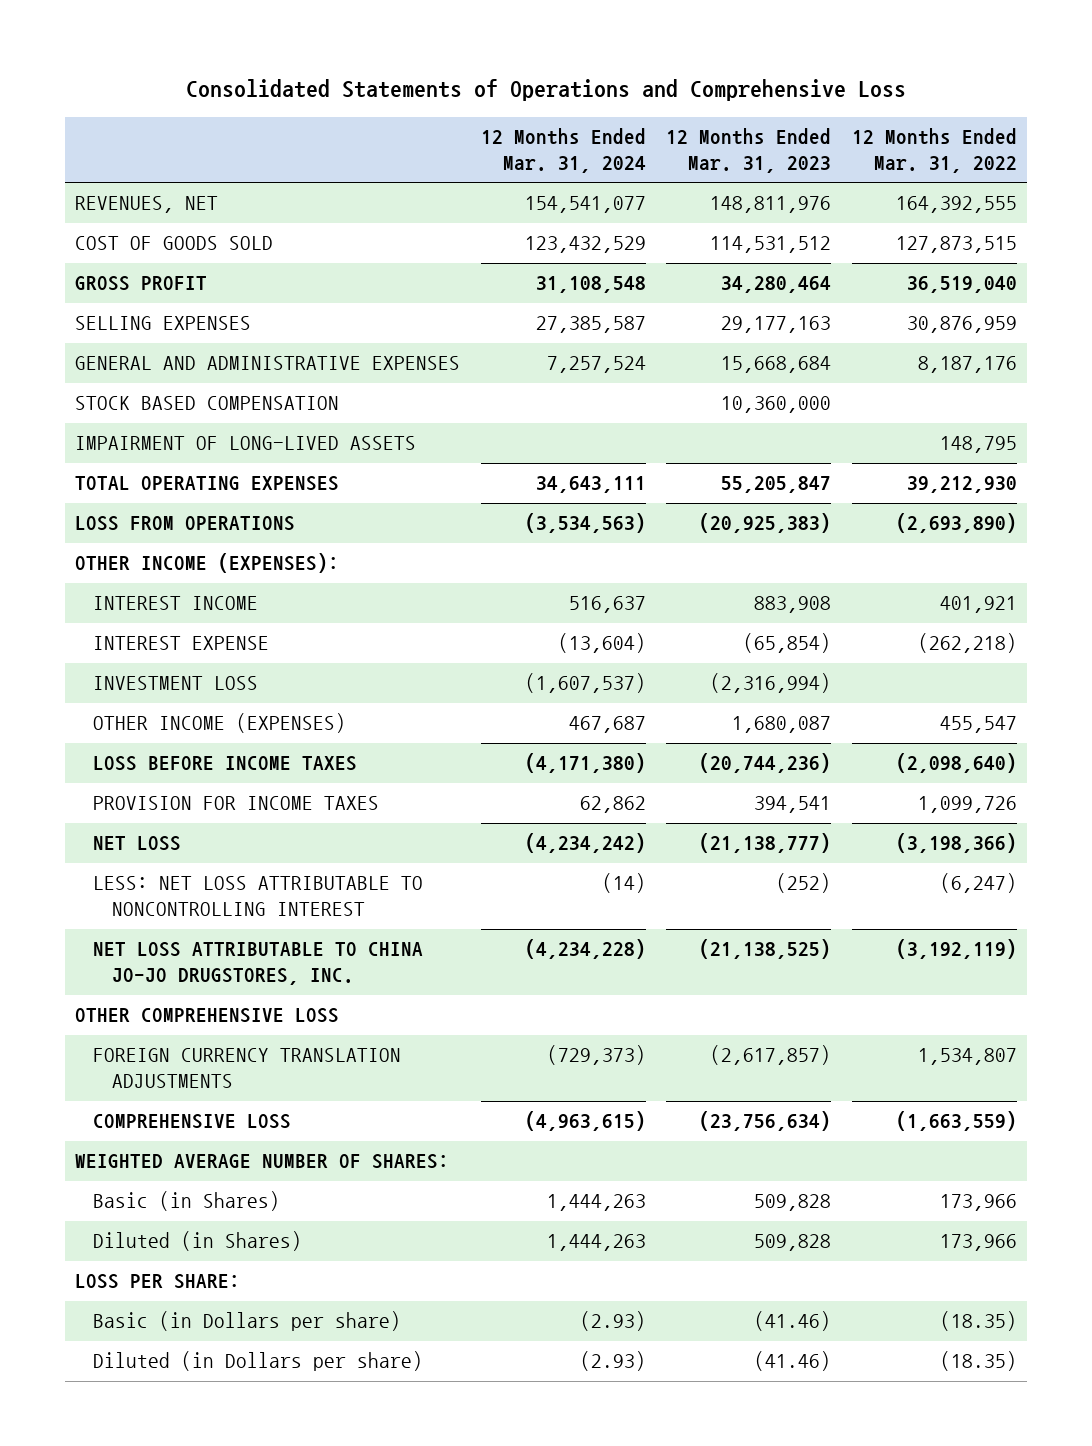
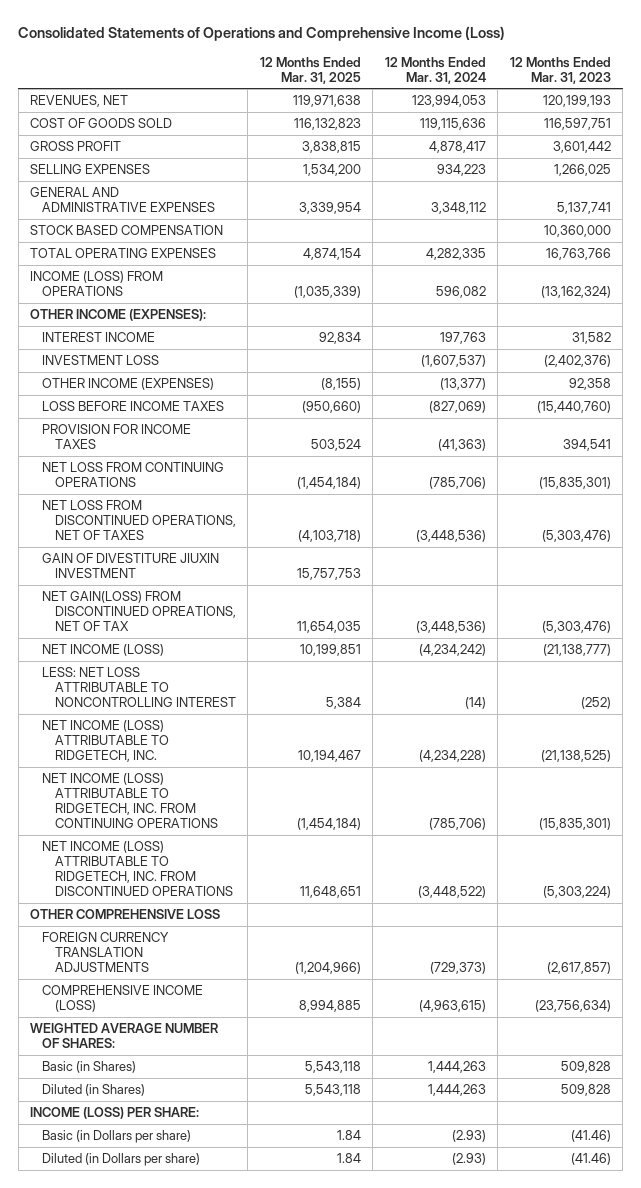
[185,79,906,102] Consolidated Statements of Operations and Comprehensive Loss -> [18,25,506,41] Consolidated Statements of Operations and Comprehensive Income (Loss)
[851,128,1017,173] 12 Months Ended Mar. 31, 2022 -> none
none -> [259,56,361,84] 12 Months Ended Mar. 31, 2025
[524,196,646,214] 154,541,077 -> [411,95,486,108] 123,994,053
[710,196,832,214] 148,811,976 -> [542,95,611,108] 120,199,193
[524,236,646,254] 123,432,529 -> [419,118,486,131] 119,115,636
[710,236,832,254] 114,531,512 -> [543,118,611,131] 116,597,751
[535,276,646,294] 31,108,548 -> [428,141,486,154] 4,878,417
[721,276,832,294] 34,280,464 -> [552,141,611,154] 3,601,442
[535,316,646,334] 27,385,587 -> [436,164,486,177] 934,223
[721,316,832,334] 29,177,163 -> [553,164,611,177] 1,266,025
[546,356,646,374] 7,257,524 -> [430,202,486,215] 3,348,112
[721,356,832,374] 15,668,684 -> [556,202,611,215] 5,137,741
[74,436,416,451] IMPAIRMENT OF LONG-LIVED ASSETS -> none
[535,476,646,494] 34,643,111 -> [425,248,486,261] 4,282,335
[721,476,832,494] 55,205,847 -> [545,248,611,261] 16,763,766
[74,516,295,532] LOSS FROM OPERATIONS -> [30,271,164,297] INCOME (LOSS) FROM OPERATIONS
[524,513,646,534] (3,534,563) -> [435,286,486,299] 596,082
[699,513,832,534] (20,925,383) -> [540,286,611,299] (13,162,324)
[93,636,270,651] INTEREST EXPENSE -> none
[568,596,646,614] 516,637 -> [439,332,486,345] 197,763
[754,596,832,614] 883,908 -> [571,332,611,345] 31,582
[710,673,832,694] (2,316,994) -> [543,355,611,368] (2,402,376)
[568,716,646,734] 467,687 -> [439,378,486,391] (13,377)
[732,716,832,734] 1,680,087 -> [568,378,611,391] 92,358
[524,753,646,774] (4,171,380) -> [428,401,486,414] (827,069)
[699,753,832,774] (20,744,236) -> [536,401,611,414] (15,440,760)
[579,796,646,814] 62,862 -> [437,439,486,452] (41,363)
none -> [42,462,225,488] NET LOSS FROM CONTINUING OPERATIONS
none -> [42,500,236,540] NET LOSS FROM DISCONTINUED OPERATIONS, NET OF TAXES
none -> [42,553,220,579] GAIN OF DIVESTITURE JIUXIN INVESTMENT
none -> [42,591,236,631] NET GAIN(LOSS) FROM DISCONTINUED OPREATIONS, NET OF TAX
[93,836,182,852] NET LOSS -> [42,644,165,657] NET INCOME (LOSS)
[93,942,424,986] NET LOSS ATTRIBUTABLE TO CHINA JO-JO DRUGSTORES, INC. -> [42,720,169,762] NET INCOME (LOSS) ATTRIBUTABLE TO RIDGETECH, INC.
none -> [42,773,218,828] NET INCOME (LOSS) ATTRIBUTABLE TO RIDGETECH, INC. FROM CONTINUING OPERATIONS
none -> [42,841,233,896] NET INCOME (LOSS) ATTRIBUTABLE TO RIDGETECH, INC. FROM DISCONTINUED OPERATIONS
[93,1114,292,1130] COMPREHENSIVE LOSS -> [42,985,204,1013] COMPREHENSIVE INCOME (LOSS)
[74,1274,240,1290] LOSS PER SHARE: -> [30,1107,200,1120] INCOME (LOSS) PER SHARE:

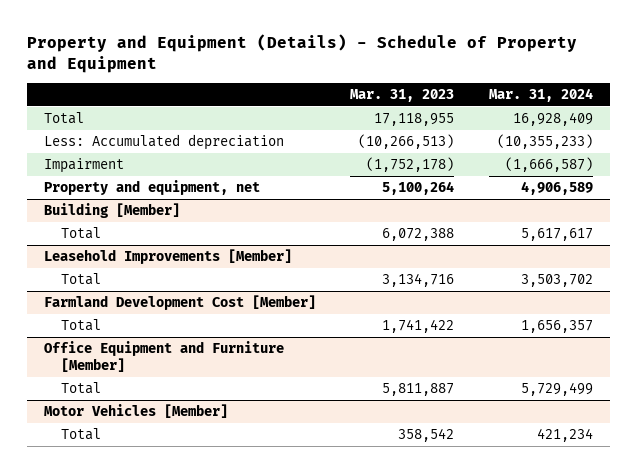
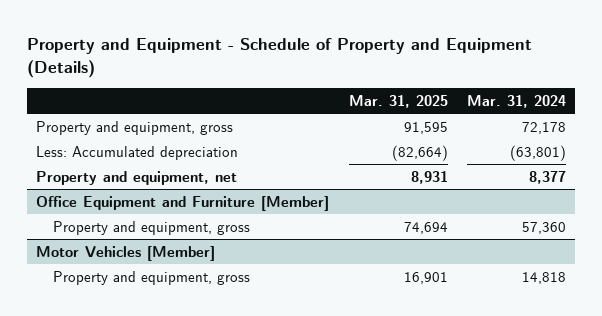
[27,34,578,74] Property and Equipment (Details) - Schedule of Property and Equipment -> [26,37,532,79] Property and Equipment - Schedule of Property and Equipment (Details)
[350,89,455,103] Mar. 31, 2023 -> none
none -> [348,94,448,108] Mar. 31, 2025
[44,112,85,125] Total -> none
[44,158,125,174] Impairment -> none
[44,203,181,219] Building [Member] -> none
[60,227,101,240] Total -> none
[44,249,293,265] Leasehold Improvements [Member] -> none
[60,273,101,286] Total -> none
[44,295,317,311] Farmland Development Cost [Member] -> none
[60,319,101,332] Total -> none
none -> [36,120,234,135] Property and equipment, gross
[496,134,593,150] (10,355,233) -> [509,144,566,161] (63,801)
[520,181,593,196] 4,906,589 -> [528,170,566,184] 8,377
[60,382,101,395] Total -> none
none -> [53,220,251,235] Property and equipment, gross
[60,428,101,441] Total -> none
none -> [53,270,251,285] Property and equipment, gross

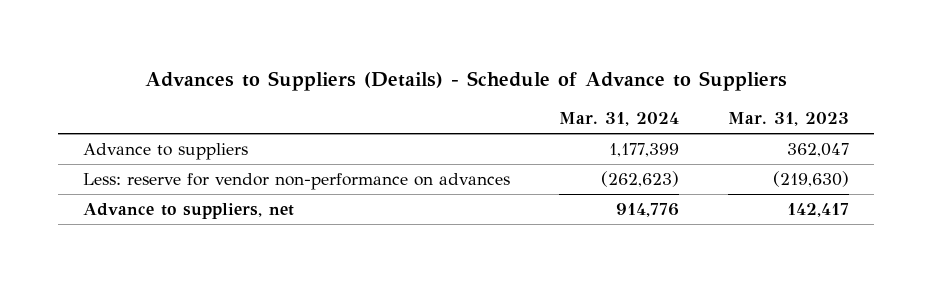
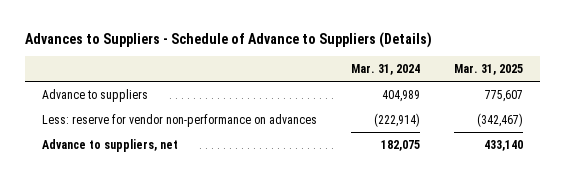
[145,70,788,91] Advances to Suppliers (Details) - Schedule of Advance to Suppliers -> [25,32,433,49] Advances to Suppliers - Schedule of Advance to Suppliers (Details)
[728,112,850,127] Mar. 31, 2023 -> none
none -> [453,63,523,75] Mar. 31, 2025
[609,143,680,158] 1,177,399 -> [381,89,420,102] 404,989
[601,171,680,188] (262,623) -> [373,112,420,127] (222,914)
[616,203,680,218] 914,776 -> [380,139,420,151] 182,075

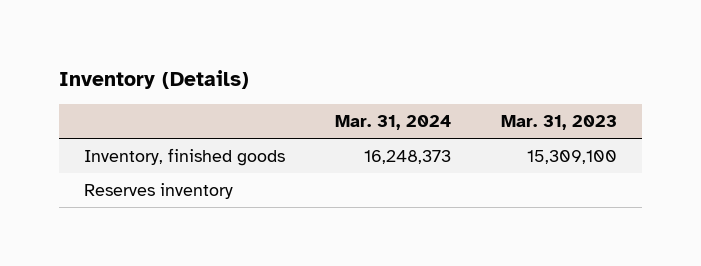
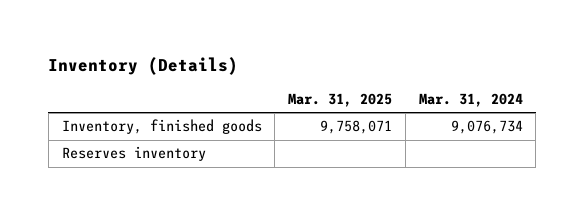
[500,115,617,131] Mar. 31, 2023 -> none
none -> [288,92,393,107] Mar. 31, 2025
[363,150,451,165] 16,248,373 -> [450,120,523,135] 9,076,734

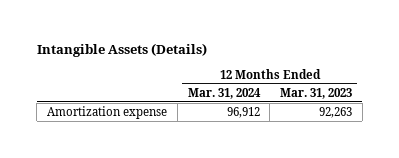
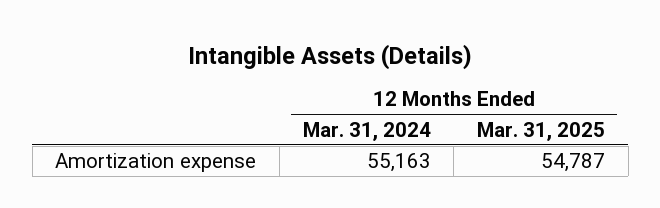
[280,87,353,99] Mar. 31, 2023 -> none
none -> [477,121,606,141] Mar. 31, 2025
[226,107,260,119] 96,912 -> [366,153,431,173] 55,163

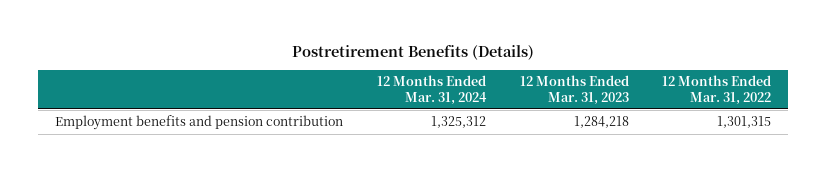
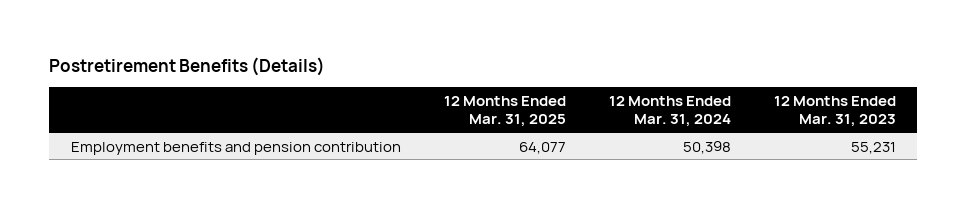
[662,75,772,105] 12 Months Ended Mar. 31, 2022 -> none
none -> [443,95,566,128] 12 Months Ended Mar. 31, 2025
[430,116,486,129] 1,325,312 -> [682,140,731,154] 50,398
[573,116,629,129] 1,284,218 -> [850,141,896,154] 55,231

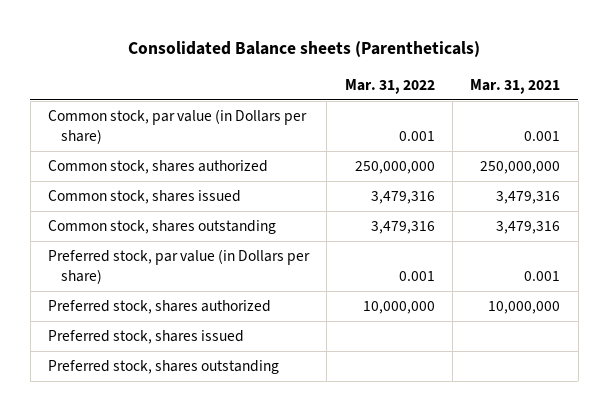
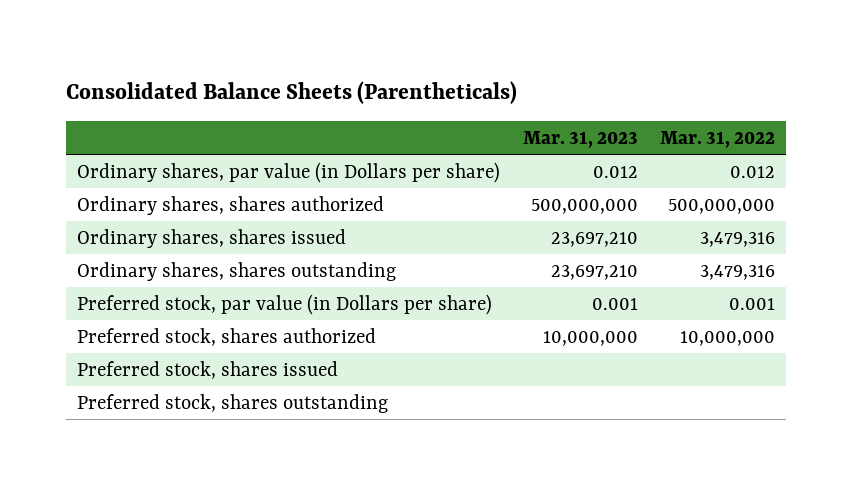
[128,41,481,58] Consolidated Balance sheets (Parentheticals) -> [66,81,518,105] Consolidated Balance Sheets (Parentheticals)
[470,78,561,94] Mar. 31, 2021 -> none
none -> [522,130,638,148] Mar. 31, 2023
[48,109,308,145] Common stock, par value (in Dollars per share) -> [77,161,501,183] Ordinary shares, par value (in Dollars per share)
[398,131,435,142] 0.001 -> [730,165,776,178] 0.012
[48,160,269,175] Common stock, shares authorized -> [77,195,385,215] Ordinary shares, shares authorized
[354,161,435,175] 250,000,000 -> [668,198,776,214] 500,000,000
[48,190,242,205] Common stock, shares issued -> [77,228,347,248] Ordinary shares, shares issued
[48,220,277,235] Common stock, shares outstanding -> [77,261,397,281] Ordinary shares, shares outstanding

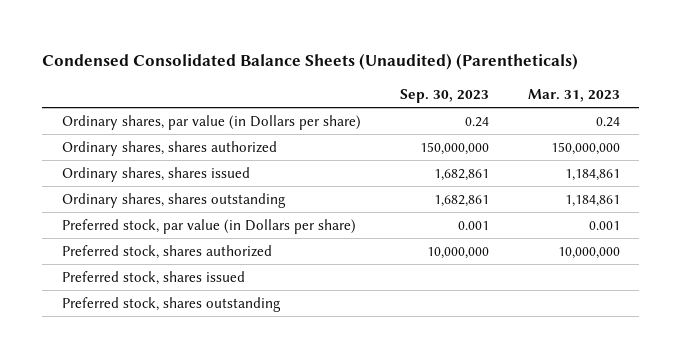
[66,81,518,105] Consolidated Balance Sheets (Parentheticals) -> [42,52,579,70] Condensed Consolidated Balance Sheets (Unaudited) (Parentheticals)
[660,130,776,148] Mar. 31, 2022 -> none
none -> [399,88,489,103] Sep. 30, 2023
[592,165,638,178] 0.012 -> [595,117,620,128] 0.24
[530,198,638,214] 500,000,000 -> [550,142,620,156] 150,000,000
[550,231,638,247] 23,697,210 -> [564,169,620,182] 1,184,861
[550,264,638,280] 23,697,210 -> [564,195,620,208] 1,184,861

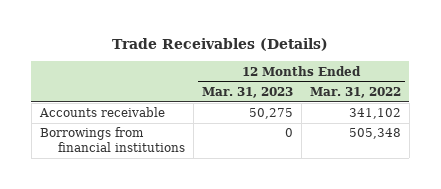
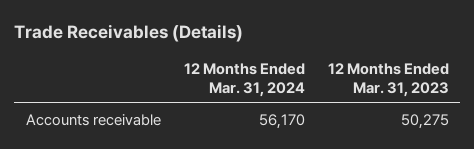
[309,86,401,98] Mar. 31, 2022 -> none
none -> [183,63,305,97] 12 Months Ended Mar. 31, 2024
[39,127,186,152] Borrowings from financial institutions -> none

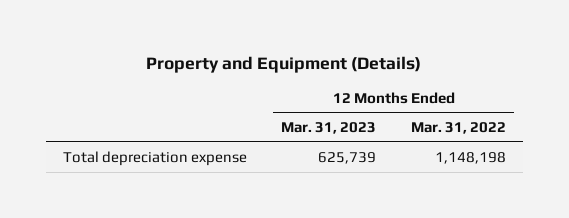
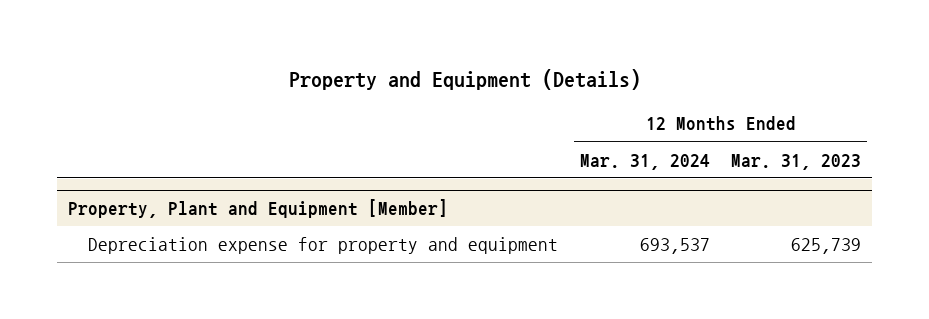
[410,122,506,135] Mar. 31, 2022 -> none
none -> [579,153,710,170] Mar. 31, 2024
none -> [67,199,448,219] Property, Plant and Equipment [Member]
[62,151,247,167] Total depreciation expense -> [87,237,558,255] Depreciation expense for property and equipment

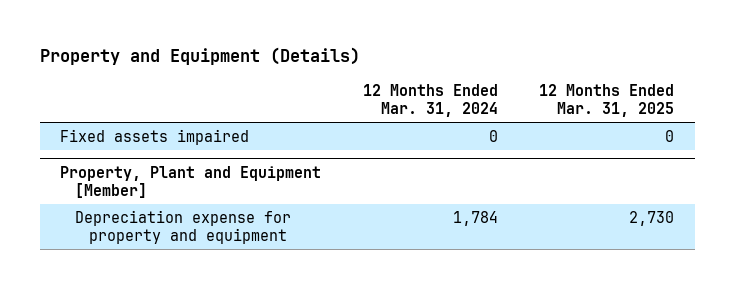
[731,153,862,170] Mar. 31, 2023 -> none
none -> [539,83,675,117] 12 Months Ended Mar. 31, 2025
none -> [60,128,250,145] Fixed assets impaired
[639,238,710,255] 693,537 -> [452,210,498,226] 1,784

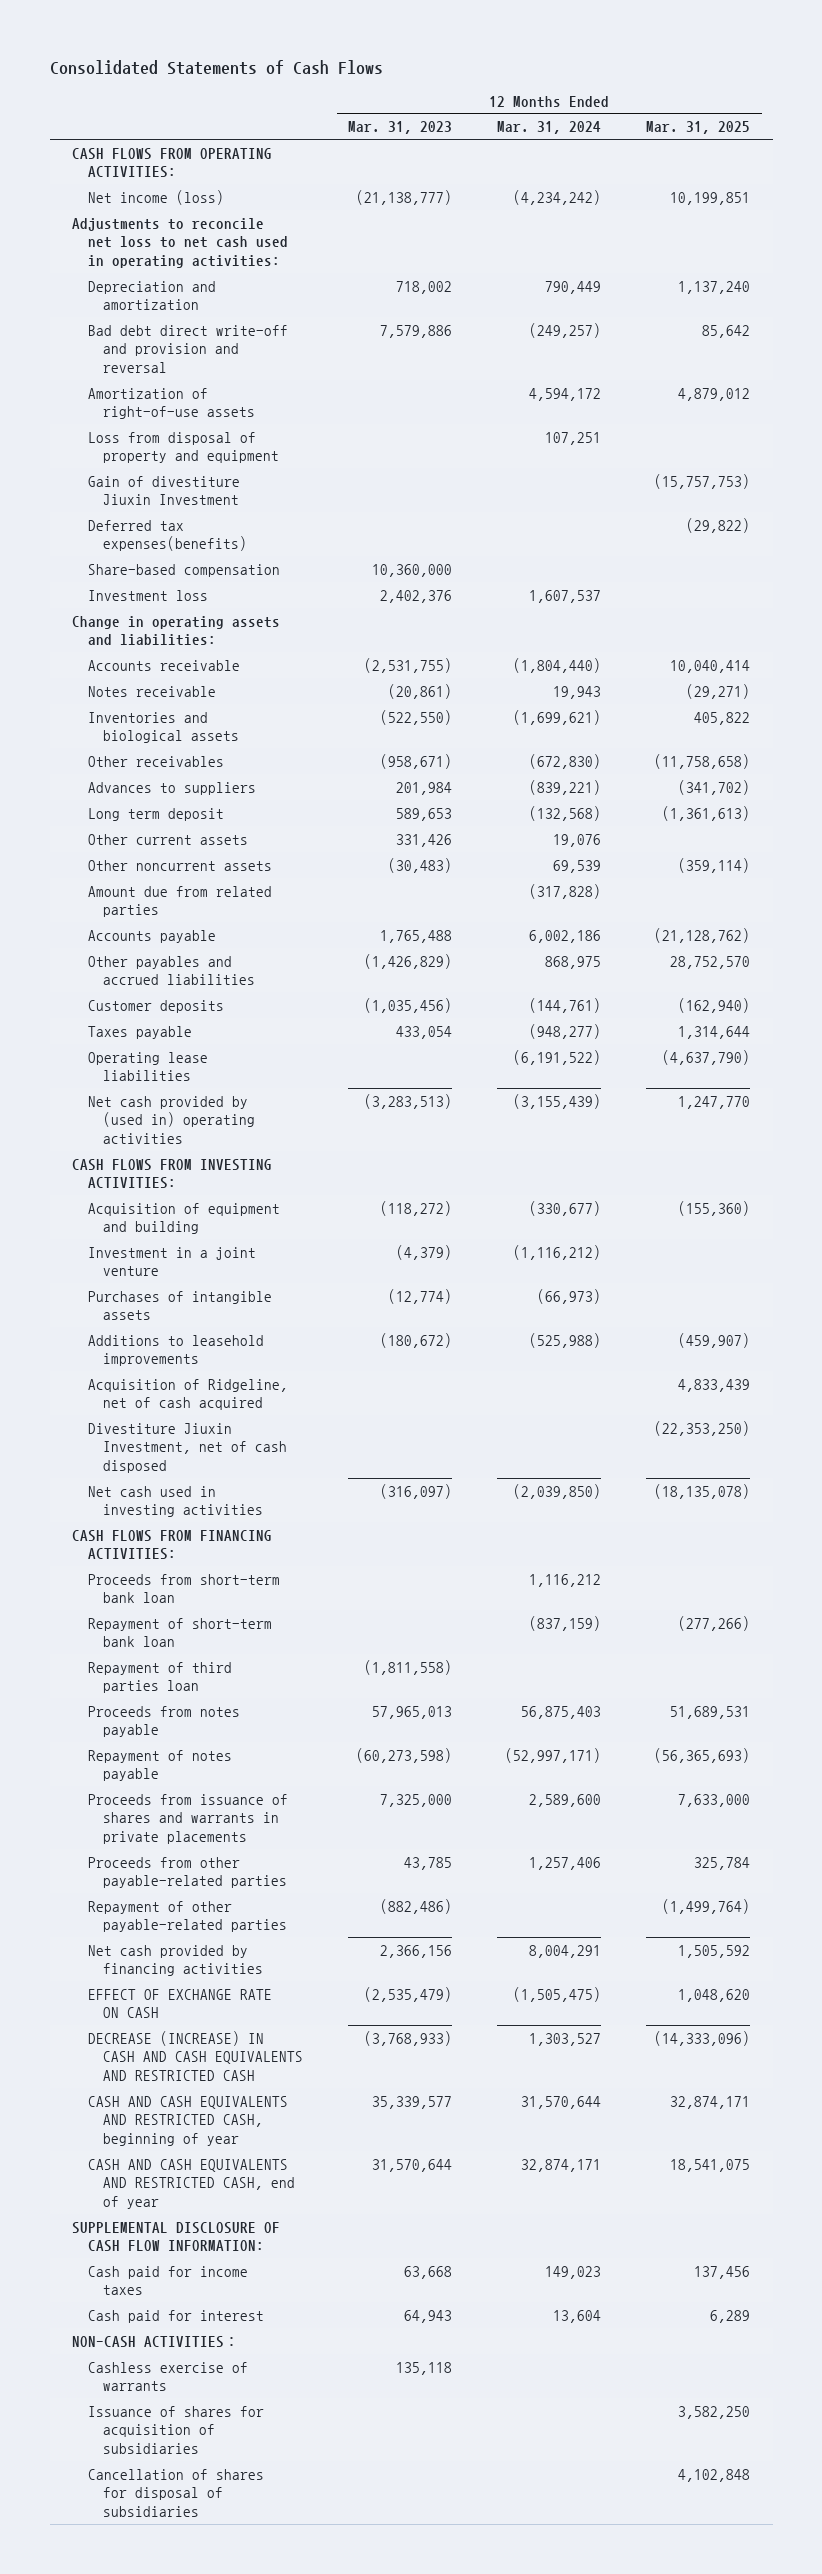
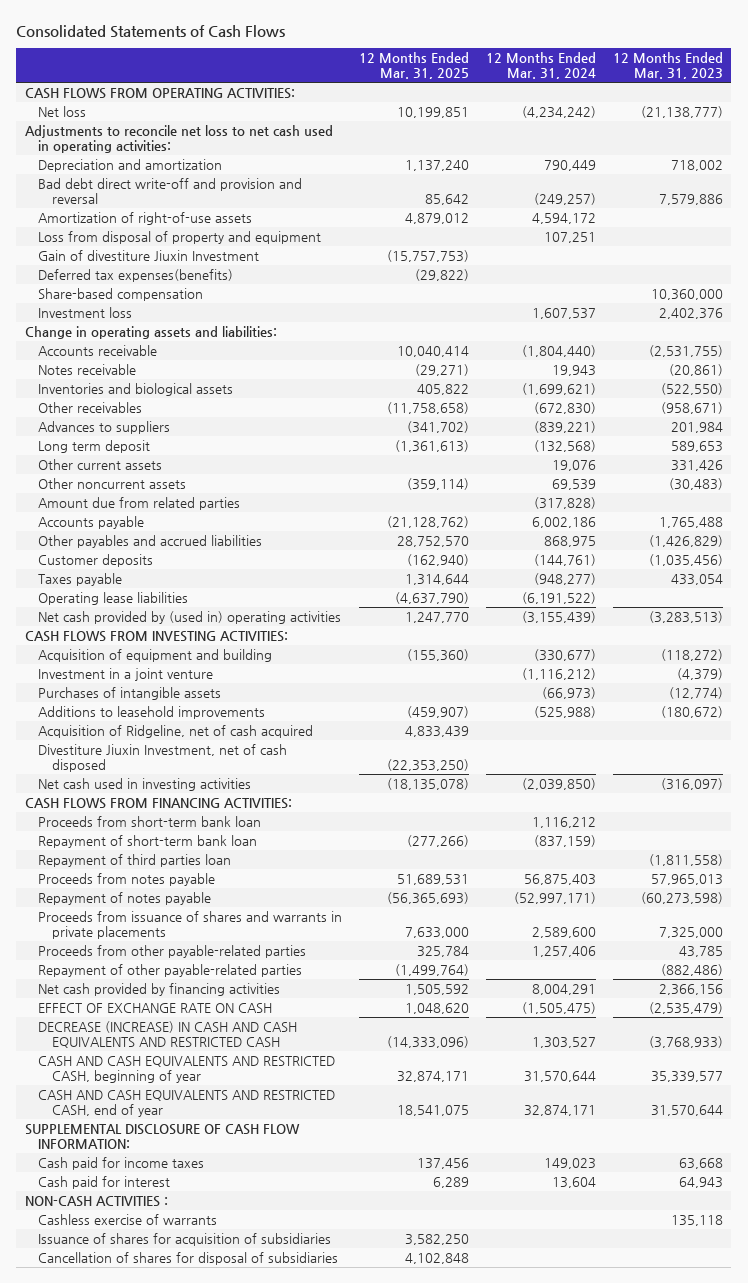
[87,189,224,205] Net income (loss) -> [38,105,87,117] Net loss

